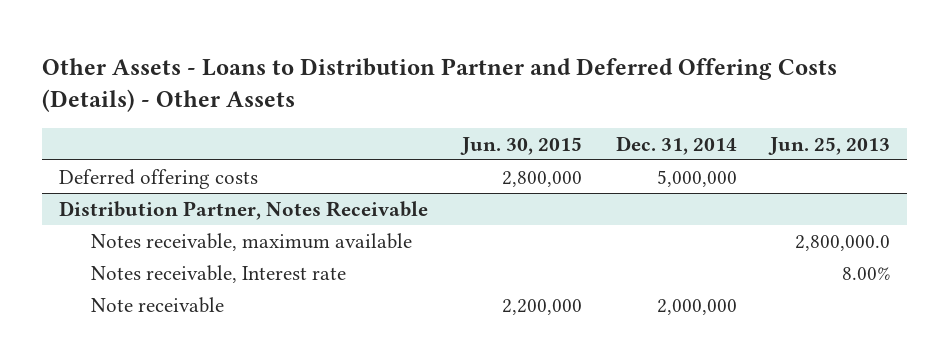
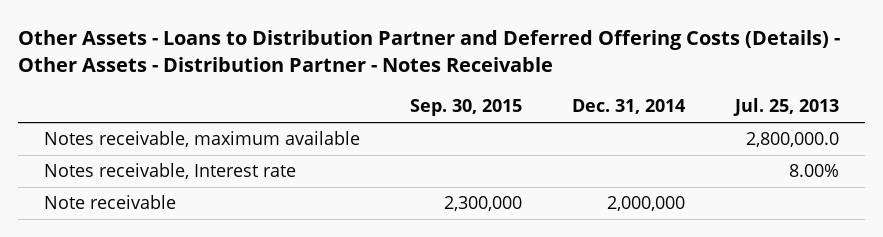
[42,57,838,113] Other Assets - Loans to Distribution Partner and Deferred Offering Costs (Details) - Other Assets -> [18,30,841,73] Other Assets - Loans to Distribution Partner and Deferred Offering Costs (Details) - Other Assets - Distribution Partner - Notes Receivable
[459,136,582,155] Jun. 30, 2015 -> none
[768,136,891,155] Jun. 25, 2013 -> none
none -> [409,99,522,117] Sep. 30, 2015
none -> [733,98,840,117] Jul. 25, 2013
[59,168,259,189] Deferred offering costs -> none
[59,200,429,220] Distribution Partner, Notes Receivable -> none
[91,232,413,251] Notes receivable, maximum available -> none
[91,264,347,283] Notes receivable, Interest rate -> none
[91,296,225,313] Note receivable -> none
none -> [43,131,360,148] Notes receivable, maximum available
none -> [43,163,296,180] Notes receivable, Interest rate
none -> [43,195,176,210] Note receivable

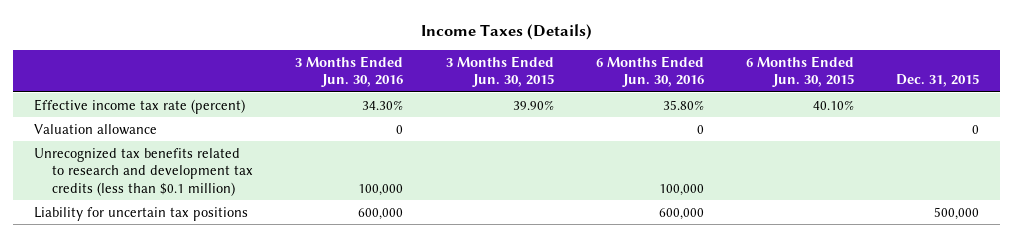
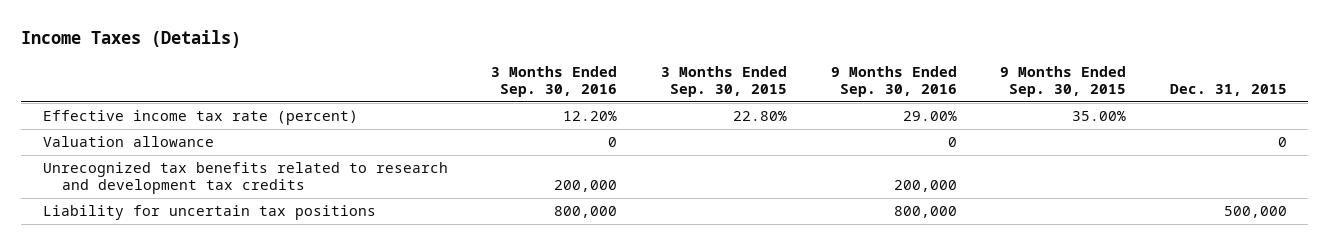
[295,55,404,88] 3 Months Ended Jun. 30, 2016 -> none
[445,55,554,88] 3 Months Ended Jun. 30, 2015 -> none
[595,55,704,88] 6 Months Ended Jun. 30, 2016 -> none
[746,55,855,88] 6 Months Ended Jun. 30, 2015 -> none
none -> [491,65,618,97] 3 Months Ended Sep. 30, 2016
none -> [661,65,788,97] 3 Months Ended Sep. 30, 2015
none -> [830,65,957,97] 9 Months Ended Sep. 30, 2016
none -> [1000,65,1127,97] 9 Months Ended Sep. 30, 2015
[34,147,254,196] Unrecognized tax benefits related to research and development tax credits (less than $0.1 million) -> [42,162,448,195] Unrecognized tax benefits related to research and development tax credits

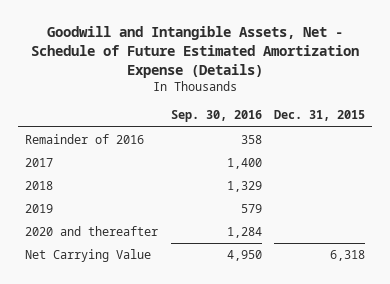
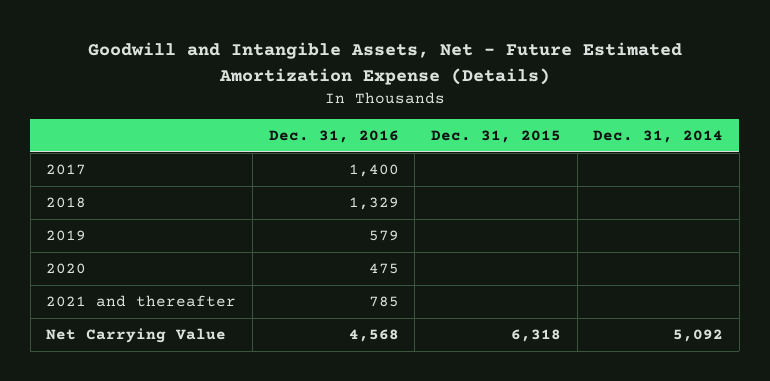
[31,26,360,78] Goodwill and Intangible Assets, Net - Schedule of Future Estimated Amortization Expense (Details) -> [87,42,682,85] Goodwill and Intangible Assets, Net - Future Estimated Amortization Expense (Details)
[170,110,262,123] Sep. 30, 2016 -> none
none -> [268,129,399,143] Dec. 31, 2016
none -> [593,129,724,143] Dec. 31, 2014
[24,133,144,144] Remainder of 2016 -> none
none -> [46,263,87,275] 2020
[24,225,158,236] 2020 and thereafter -> [46,295,237,308] 2021 and thereafter

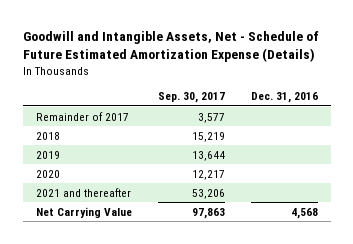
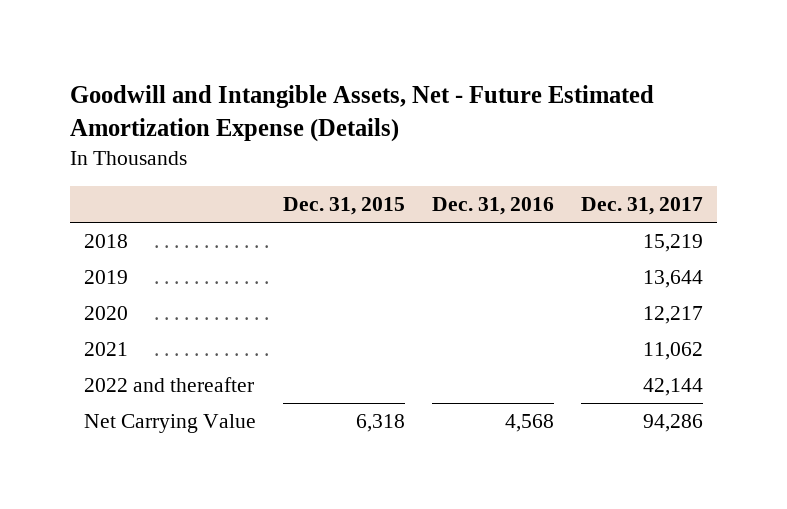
[22,30,319,62] Goodwill and Intangible Assets, Net - Schedule of Future Estimated Amortization Expense (Details) -> [70,85,655,143] Goodwill and Intangible Assets, Net - Future Estimated Amortization Expense (Details)
[157,92,225,104] Sep. 30, 2017 -> none
none -> [282,197,405,216] Dec. 31, 2015
none -> [580,197,703,216] Dec. 31, 2017
[35,111,129,121] Remainder of 2017 -> none
none -> [83,341,128,356] 2021
[35,187,131,197] 2021 and thereafter -> [83,376,254,392] 2022 and thereafter

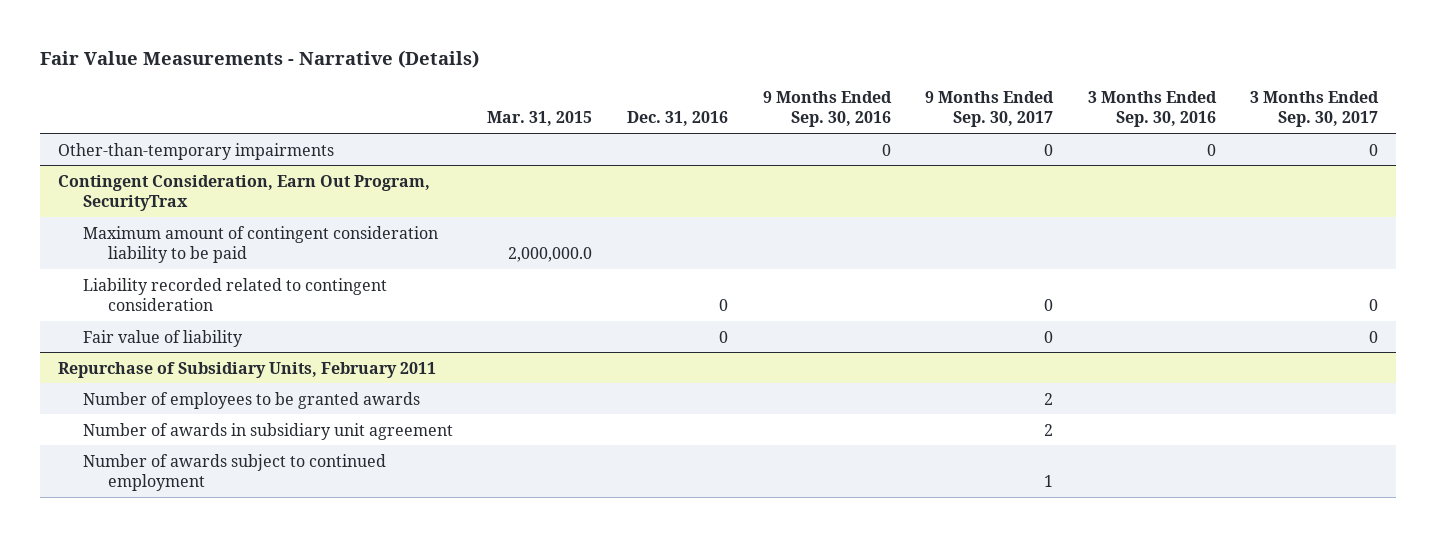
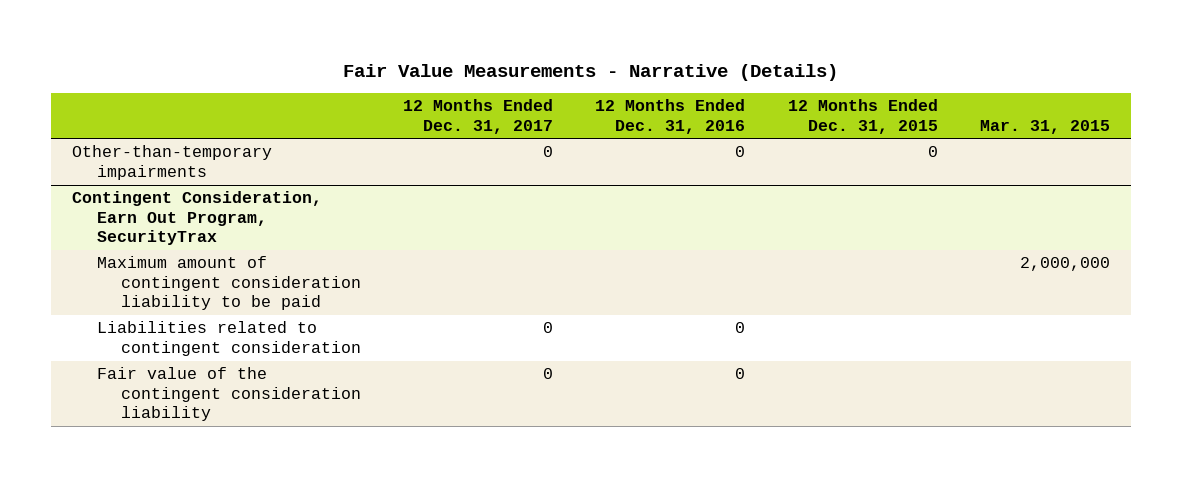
[626,111,728,127] Dec. 31, 2016 -> none
[762,90,892,128] 9 Months Ended Sep. 30, 2016 -> none
[925,90,1055,128] 9 Months Ended Sep. 30, 2017 -> none
[1087,90,1217,128] 3 Months Ended Sep. 30, 2016 -> none
[1250,90,1380,128] 3 Months Ended Sep. 30, 2017 -> none
none -> [403,99,554,134] 12 Months Ended Dec. 31, 2017
none -> [595,99,746,134] 12 Months Ended Dec. 31, 2016
none -> [787,99,938,134] 12 Months Ended Dec. 31, 2015
[57,361,436,378] Repurchase of Subsidiary Units, February 2011 -> none
[82,391,420,409] Number of employees to be granted awards -> none
[82,422,453,440] Number of awards in subsidiary unit agreement -> none
[82,453,386,491] Number of awards subject to continued employment -> none
[508,246,593,262] 2,000,000.0 -> [1020,257,1111,272] 2,000,000
[82,277,387,311] Liability recorded related to contingent consideration -> [96,321,361,356] Liabilities related to contingent consideration
[82,329,243,347] Fair value of liability -> [96,367,361,422] Fair value of the contingent consideration liability

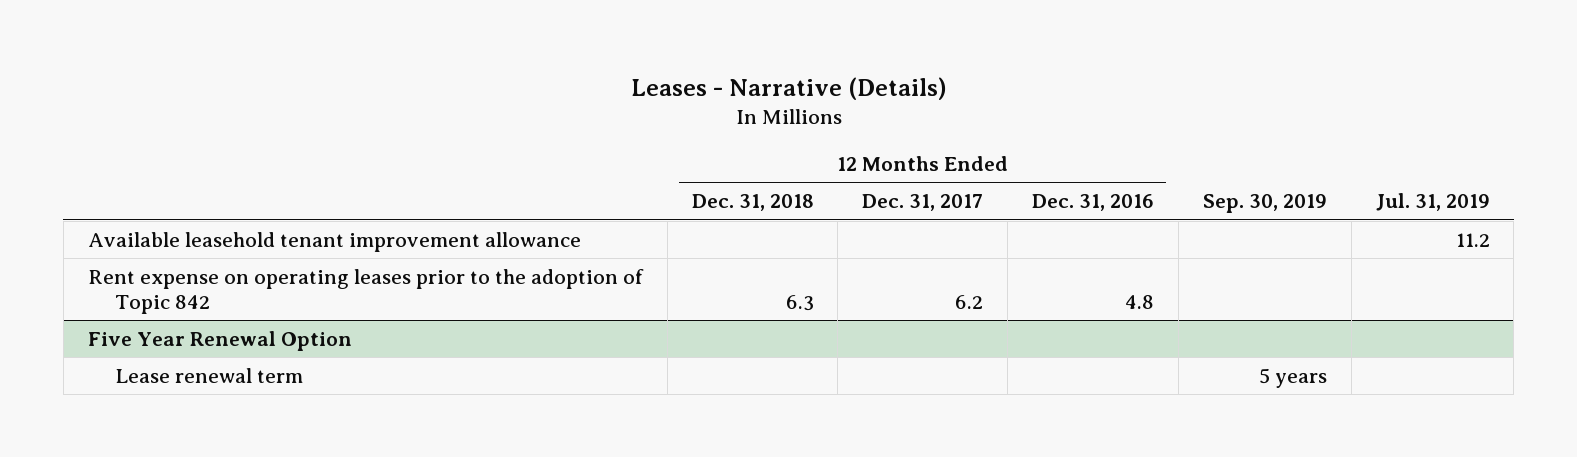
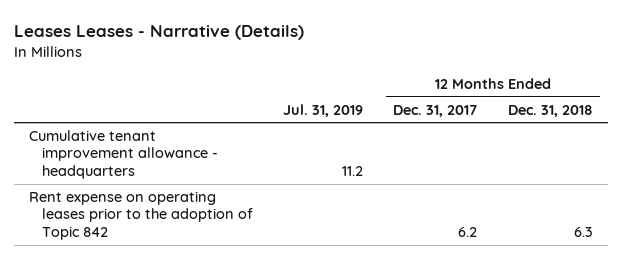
[630,77,947,101] Leases - Narrative (Details) -> [13,24,304,40] Leases Leases - Narrative (Details)
[1032,194,1155,212] Dec. 31, 2016 -> none
[1202,194,1327,214] Sep. 30, 2019 -> none
[87,231,581,252] Available leasehold tenant improvement allowance -> [28,129,219,179] Cumulative tenant improvement allowance - headquarters
[87,330,352,351] Five Year Renewal Option -> none
[114,367,303,383] Lease renewal term -> none

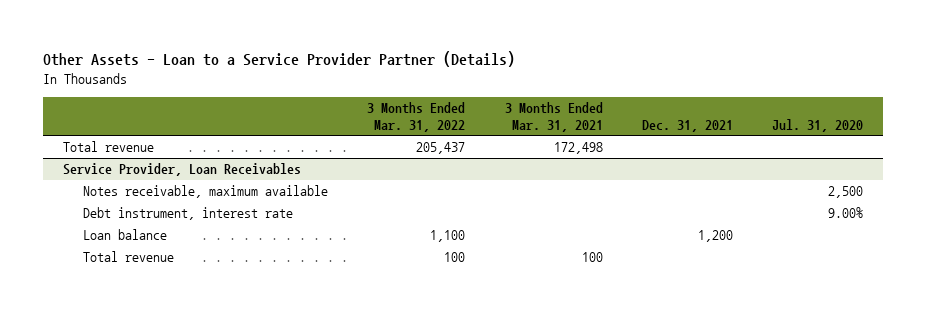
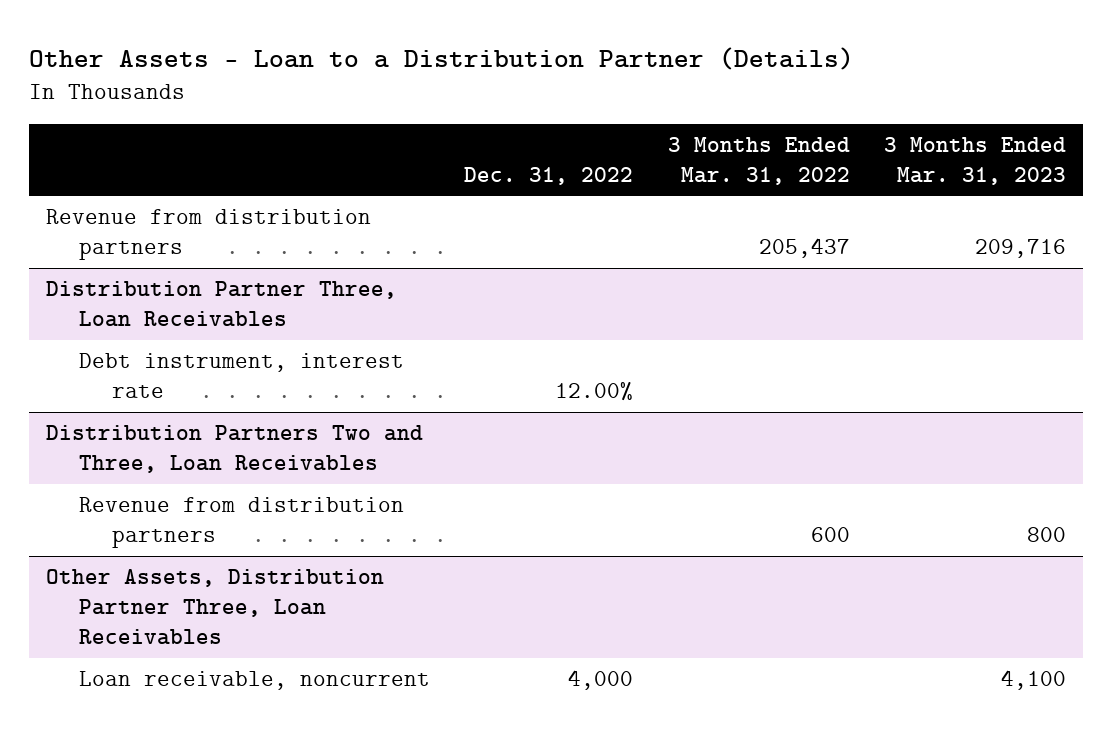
[42,51,515,68] Other Assets - Loan to a Service Provider Partner (Details) -> [28,46,854,70] Other Assets - Loan to a Distribution Partner (Details)
[504,102,603,133] 3 Months Ended Mar. 31, 2021 -> none
[642,120,734,133] Dec. 31, 2021 -> none
[772,119,864,133] Jul. 31, 2020 -> none
none -> [464,166,634,185] Dec. 31, 2022
none -> [884,136,1067,185] 3 Months Ended Mar. 31, 2023
[62,163,301,177] Service Provider, Loan Receivables -> none
[83,185,329,199] Notes receivable, maximum available -> none
[83,207,294,221] Debt instrument, interest rate -> none
[83,229,168,241] Loan balance -> none
[83,251,175,263] Total revenue -> none
[62,141,154,153] Total revenue -> [46,209,372,261] Revenue from distribution partners
none -> [46,281,398,328] Distribution Partner Three, Loan Receivables
none -> [78,353,404,399] Debt instrument, interest rate
none -> [46,425,424,474] Distribution Partners Two and Three, Loan Receivables
none -> [78,497,404,549] Revenue from distribution partners
none -> [46,569,385,646] Other Assets, Distribution Partner Three, Loan Receivables
none -> [78,671,430,691] Loan receivable, noncurrent

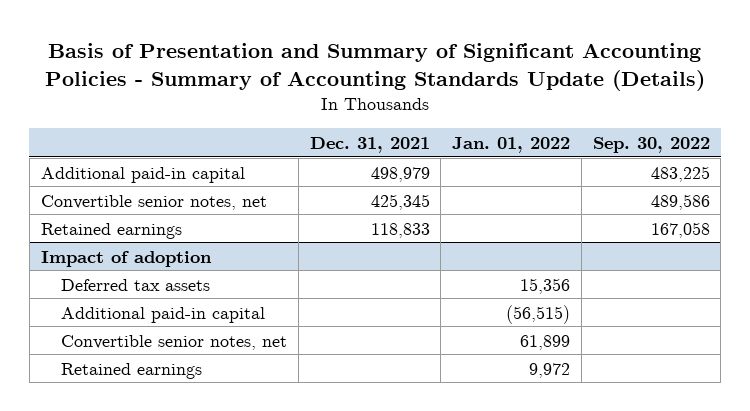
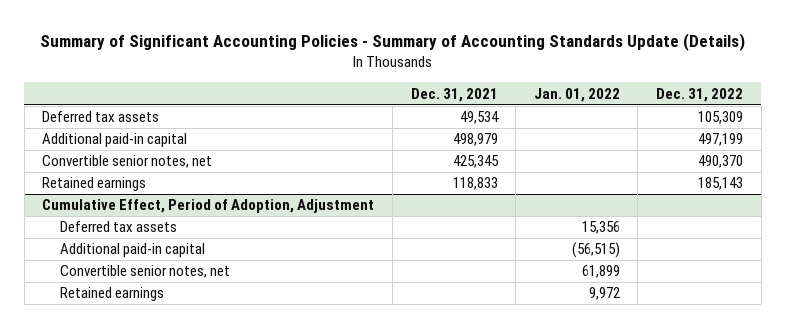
[45,42,706,91] Basis of Presentation and Summary of Significant Accounting Policies - Summary of Accounting Standards Update (Details) -> [39,33,745,52] Summary of Significant Accounting Policies - Summary of Accounting Standards Update (Details)
[592,136,710,153] Sep. 30, 2022 -> none
none -> [656,87,744,102] Dec. 31, 2022
none -> [42,111,160,123] Deferred tax assets
[40,250,212,267] Impact of adoption -> [42,199,375,214] Cumulative Effect, Period of Adoption, Adjustment

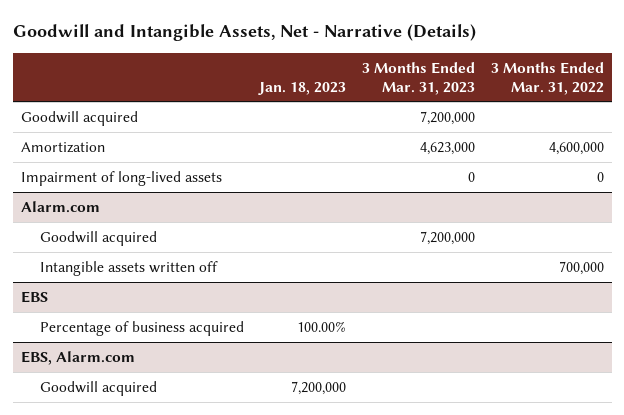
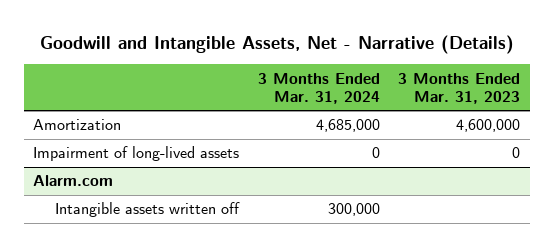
[258,81,347,95] Jan. 18, 2023 -> none
[490,61,604,95] 3 Months Ended Mar. 31, 2022 -> none
none -> [257,72,380,105] 3 Months Ended Mar. 31, 2024
[20,110,138,126] Goodwill acquired -> none
[420,141,476,155] 4,623,000 -> [456,119,521,133] 4,600,000
[39,230,157,246] Goodwill acquired -> none
[20,290,48,303] EBS -> none
[39,320,244,336] Percentage of business acquired -> none
[20,350,135,365] EBS, Alarm.com -> none
[39,380,157,396] Goodwill acquired -> none

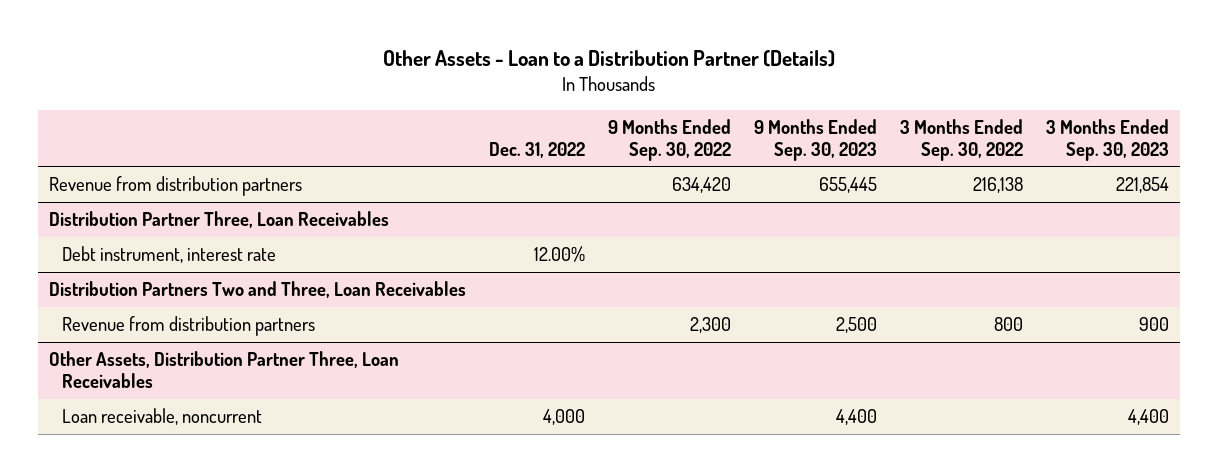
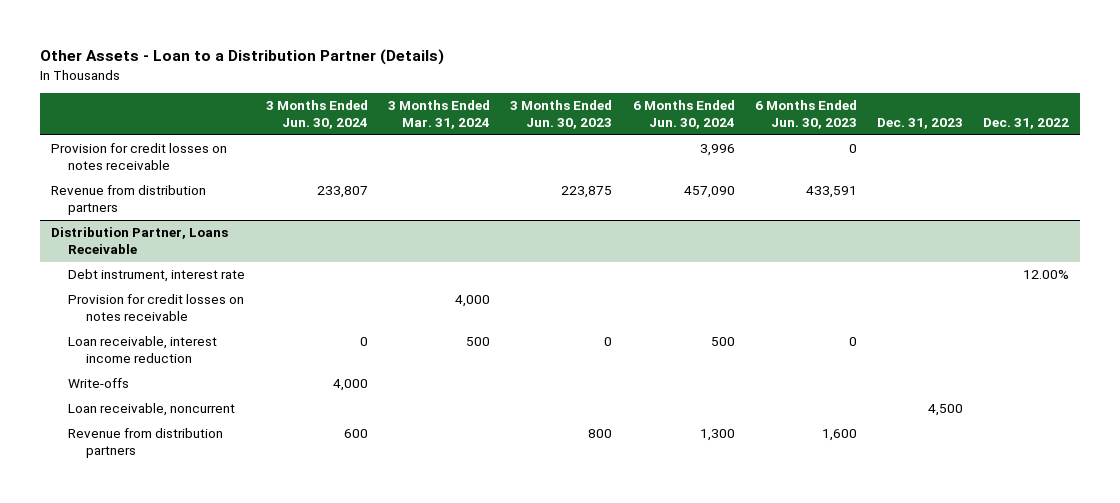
[607,118,731,161] 9 Months Ended Sep. 30, 2022 -> none
[753,118,877,161] 9 Months Ended Sep. 30, 2023 -> none
[899,118,1023,161] 3 Months Ended Sep. 30, 2022 -> none
[1045,118,1169,161] 3 Months Ended Sep. 30, 2023 -> none
none -> [265,100,368,129] 3 Months Ended Jun. 30, 2024
none -> [388,100,491,129] 3 Months Ended Mar. 31, 2024
none -> [510,100,613,129] 3 Months Ended Jun. 30, 2023
none -> [632,100,735,129] 6 Months Ended Jun. 30, 2024
none -> [754,100,857,129] 6 Months Ended Jun. 30, 2023
none -> [877,117,964,129] Dec. 31, 2023
none -> [50,143,227,170] Provision for credit losses on notes receivable
[49,211,390,229] Distribution Partner Three, Loan Receivables -> [50,227,228,254] Distribution Partner, Loans Receivable
[49,281,467,299] Distribution Partners Two and Three, Loan Receivables -> none
[62,316,316,337] Revenue from distribution partners -> none
[49,351,400,389] Other Assets, Distribution Partner Three, Loan Receivables -> none
[62,408,263,426] Loan receivable, noncurrent -> none
none -> [68,294,245,321] Provision for credit losses on notes receivable
none -> [68,336,218,363] Loan receivable, interest income reduction
none -> [68,378,130,389] Write-offs
none -> [68,403,236,417] Loan receivable, noncurrent
none -> [68,428,224,458] Revenue from distribution partners

